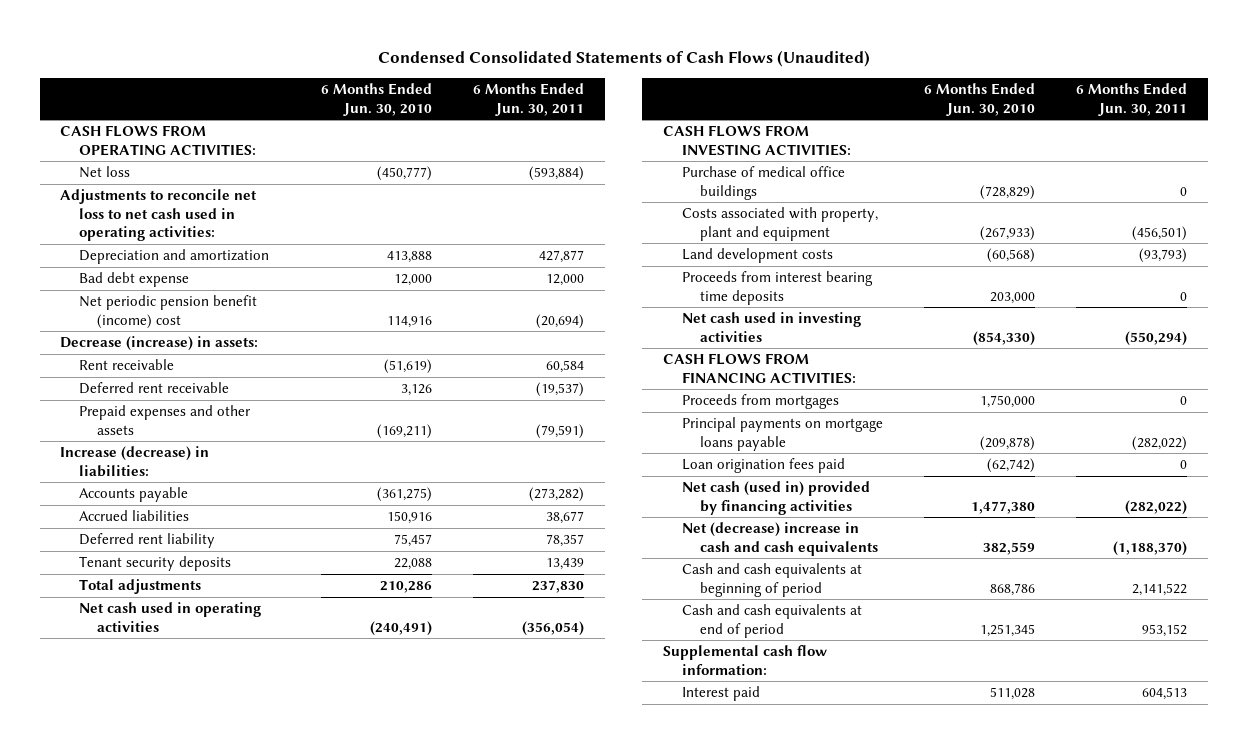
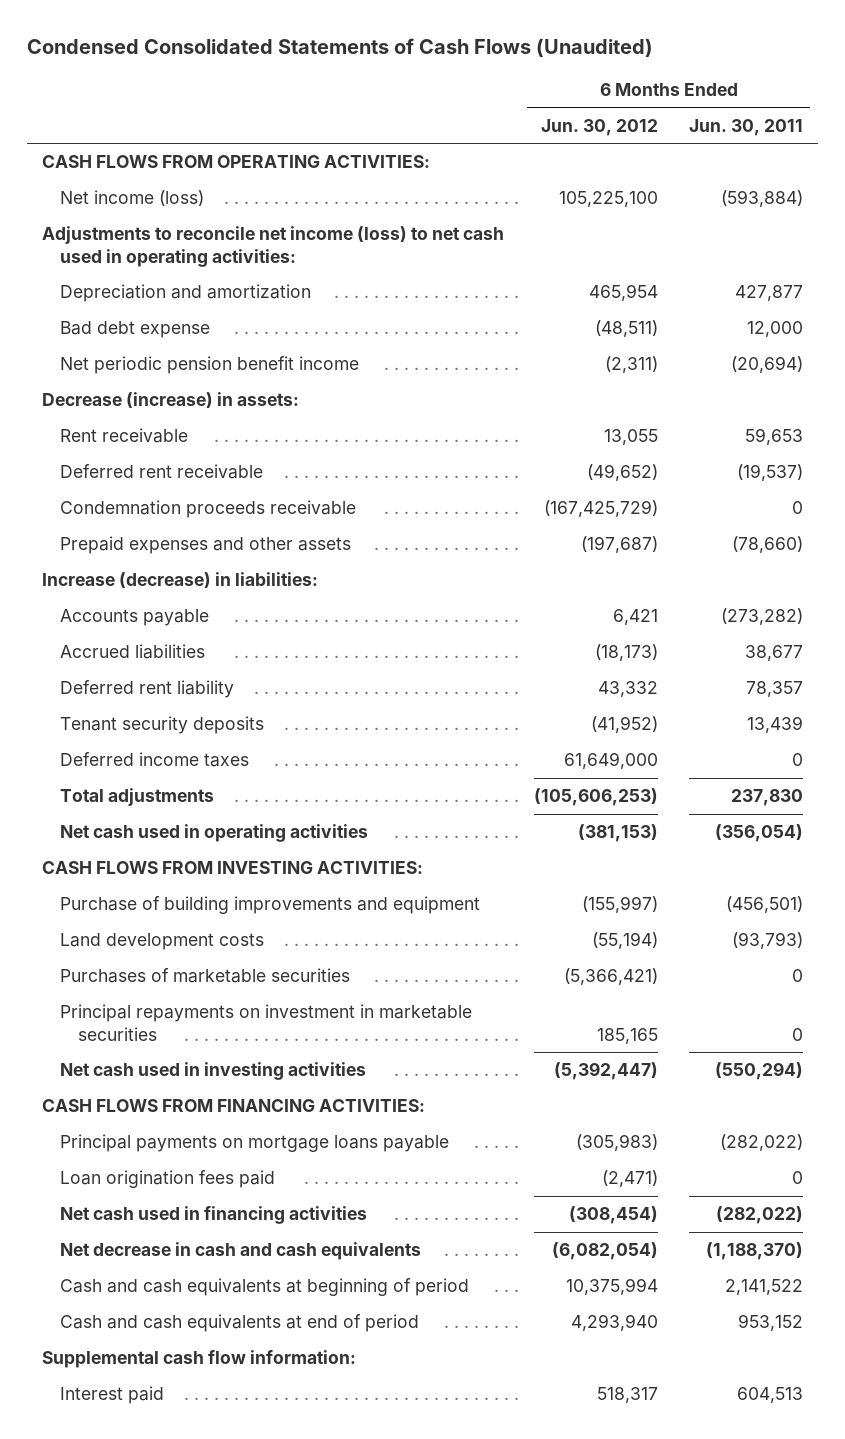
[321,83,433,116] 6 Months Ended Jun. 30, 2010 -> none
none -> [541,118,659,136] Jun. 30, 2012
[78,166,130,179] Net loss -> [59,190,204,207] Net income (loss)
[60,189,258,242] Adjustments to reconcile net loss to net cash used in operating activities: -> [42,226,505,267] Adjustments to reconcile net income (loss) to net cash used in operating activities:
[78,295,257,329] Net periodic pension benefit (income) cost -> [59,356,359,375] Net periodic pension benefit income
[546,360,585,374] 60,584 -> [744,428,803,446] 59,653
none -> [59,500,356,519] Condemnation proceeds receivable
[536,423,585,439] (79,591) -> [731,536,803,554] (78,660)
none -> [59,752,249,768] Deferred income taxes
[681,166,845,200] Purchase of medical office buildings -> none
[681,207,878,241] Costs associated with property, plant and equipment -> [59,896,480,915] Purchase of building improvements and equipment
[681,271,873,305] Proceeds from interest bearing time deposits -> none
none -> [59,968,350,984] Purchases of marketable securities
none -> [59,1004,472,1041] Principal repayments on investment in marketable securities
[681,394,839,410] Proceeds from mortgages -> none
[681,481,870,515] Net cash (used in) provided by financing activities -> [59,1206,367,1225] Net cash used in financing activities
[681,522,879,556] Net (decrease) increase in cash and cash equivalents -> [59,1242,421,1261] Net decrease in cash and cash equivalents

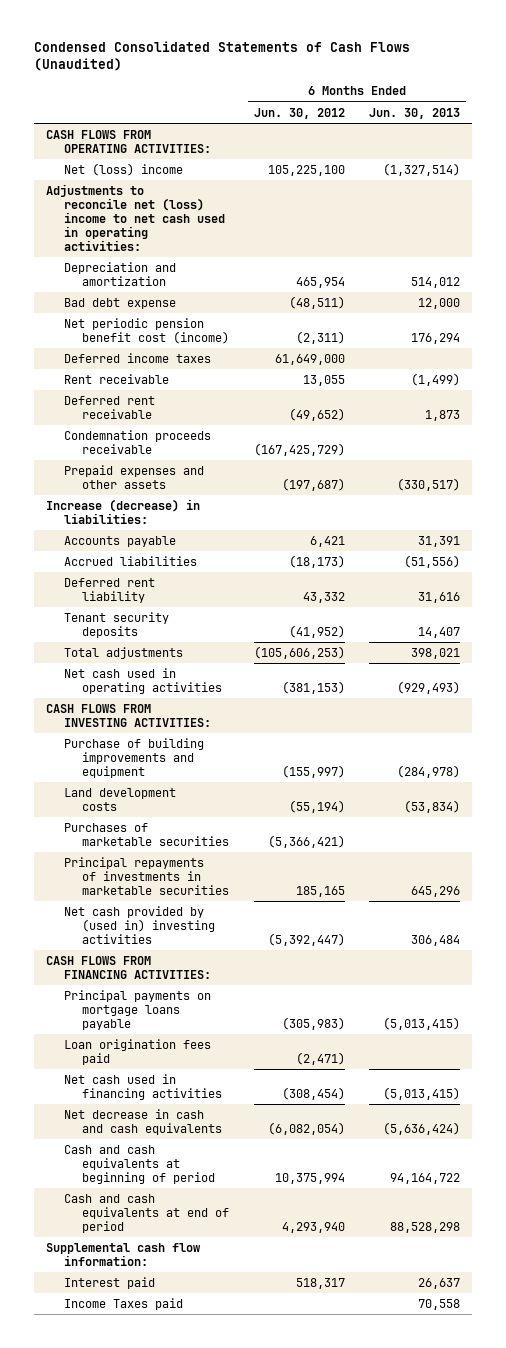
[688,118,803,136] Jun. 30, 2011 -> none
none -> [368,107,460,119] Jun. 30, 2013
[59,190,204,207] Net income (loss) -> [64,162,184,176] Net (loss) income
[42,226,505,267] Adjustments to reconcile net income (loss) to net cash used in operating activities: -> [46,183,226,251] Adjustments to reconcile net (loss) income to net cash used in operating activities:
[42,392,300,409] Decrease (increase) in assets: -> none
[59,356,359,375] Net periodic pension benefit income -> [64,317,230,344] Net periodic pension benefit cost (income)
[59,752,249,768] Deferred income taxes -> [64,352,212,363] Deferred income taxes
[59,1004,472,1041] Principal repayments on investment in marketable securities -> [64,856,230,895] Principal repayments of investments in marketable securities
[59,1062,366,1081] Net cash used in investing activities -> [64,905,216,944] Net cash provided by (used in) investing activities
none -> [64,1297,184,1310] Income Taxes paid

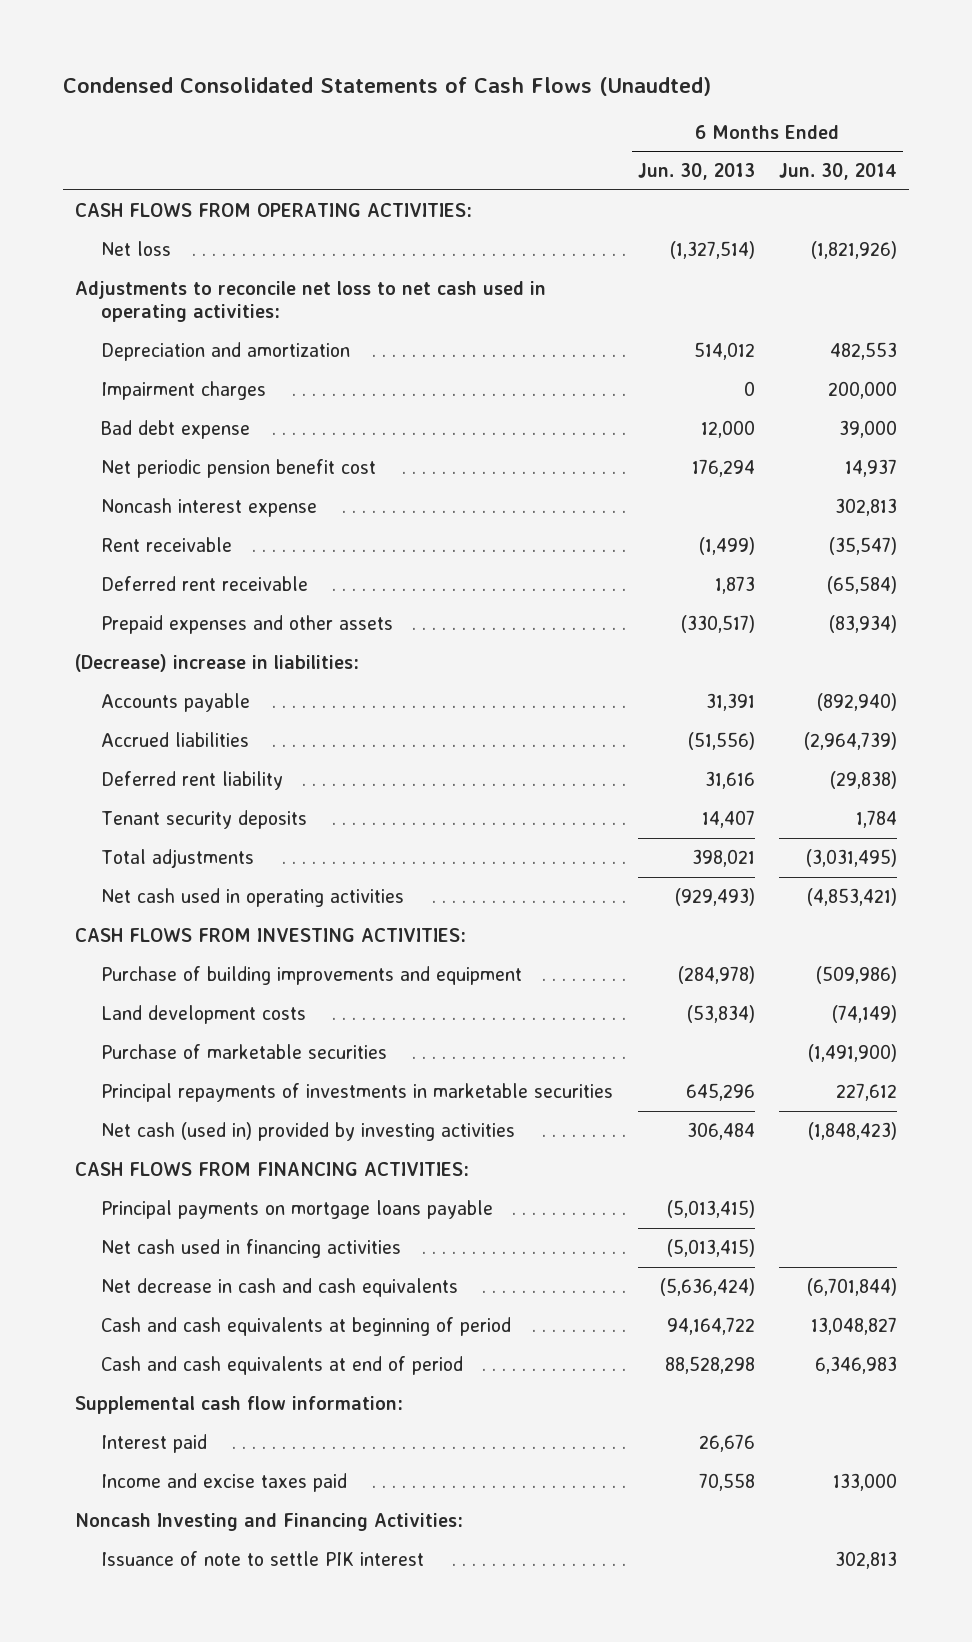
[34,40,411,72] Condensed Consolidated Statements of Cash Flows (Unaudited) -> [63,77,712,97] Condensed Consolidated Statements of Cash Flows (Unaudted)
[253,107,345,119] Jun. 30, 2012 -> none
none -> [778,163,897,181] Jun. 30, 2014
[64,162,184,176] Net (loss) income -> [101,240,172,256] Net loss
[46,183,226,251] Adjustments to reconcile net (loss) income to net cash used in operating activities: -> [75,280,547,323] Adjustments to reconcile net loss to net cash used in operating activities:
none -> [101,380,267,400] Impairment charges
[64,352,212,363] Deferred income taxes -> none
[64,317,230,344] Net periodic pension benefit cost (income) -> [101,458,377,478] Net periodic pension benefit cost
none -> [101,497,318,517] Noncash interest expense
[64,429,212,454] Condemnation proceeds receivable -> none
[46,498,201,524] Increase (decrease) in liabilities: -> [75,653,360,672] (Decrease) increase in liabilities:
[64,822,230,846] Purchases of marketable securities -> [101,1043,388,1059] Purchase of marketable securities
[64,905,216,944] Net cash provided by (used in) investing activities -> [101,1121,516,1141] Net cash (used in) provided by investing activities
[64,1038,212,1065] Loan origination fees paid -> none
[417,1277,460,1289] 26,637 -> [698,1433,755,1452] 26,676
[64,1297,184,1310] Income Taxes paid -> [101,1472,348,1492] Income and excise taxes paid
none -> [75,1512,464,1531] Noncash Investing and Financing Activities:
none -> [101,1550,425,1566] Issuance of note to settle PIK interest

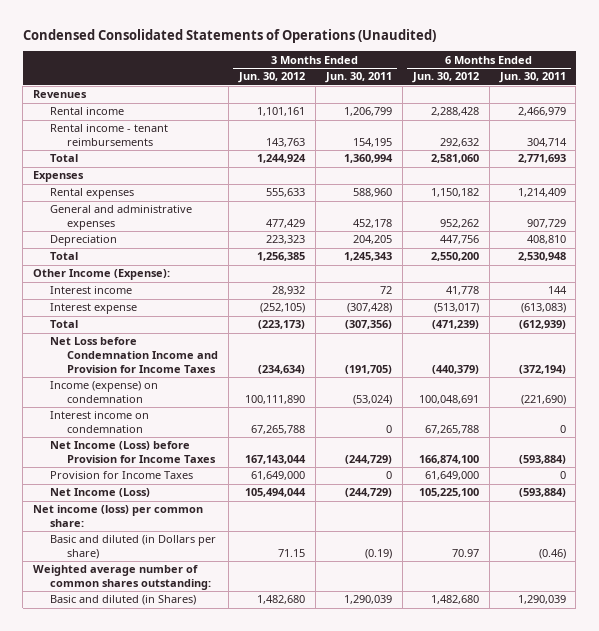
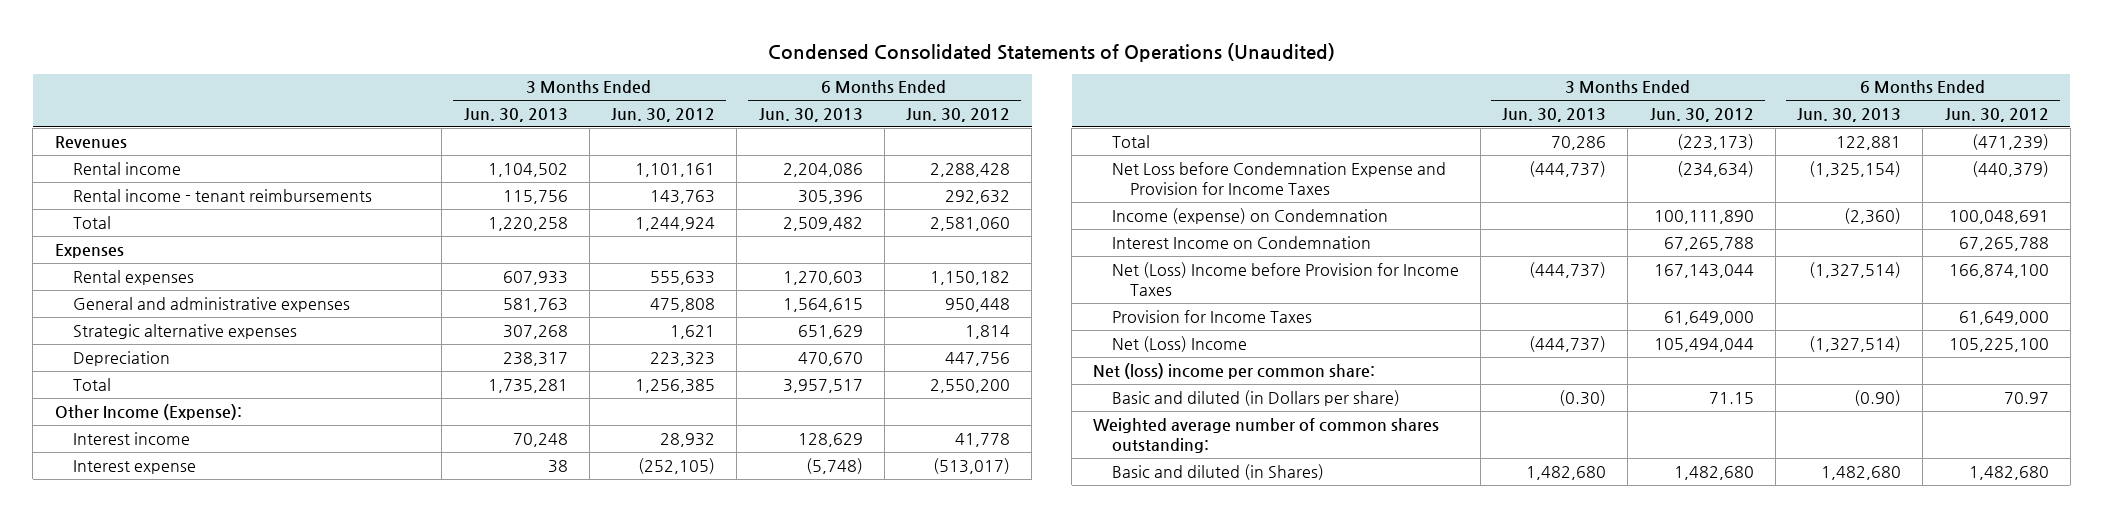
[324,72,392,84] Jun. 30, 2011 -> none
[498,72,566,84] Jun. 30, 2011 -> none
none -> [463,108,568,123] Jun. 30, 2013
none -> [758,108,863,123] Jun. 30, 2013
[265,219,305,229] 477,429 -> [650,297,716,312] 475,808
[439,219,479,229] 952,262 -> [945,297,1011,312] 950,448
none -> [73,323,298,339] Strategic alternative expenses
[49,337,218,373] Net Loss before Condemnation Income and Provision for Income Taxes -> [1111,161,1446,196] Net Loss before Condemnation Expense and Provision for Income Taxes
[49,381,158,404] Income (expense) on condemnation -> [1111,207,1388,224] Income (expense) on Condemnation
[49,411,149,434] Interest income on condemnation -> [1111,235,1371,249] Interest Income on Condemnation
[49,441,216,464] Net Income (Loss) before Provision for Income Taxes -> [1111,261,1459,297] Net (Loss) Income before Provision for Income Taxes
[49,488,150,498] Net Income (Loss) -> [1111,335,1247,352] Net (Loss) Income
[33,505,204,528] Net income (loss) per common share: -> [1093,362,1376,379] Net (loss) income per common share:

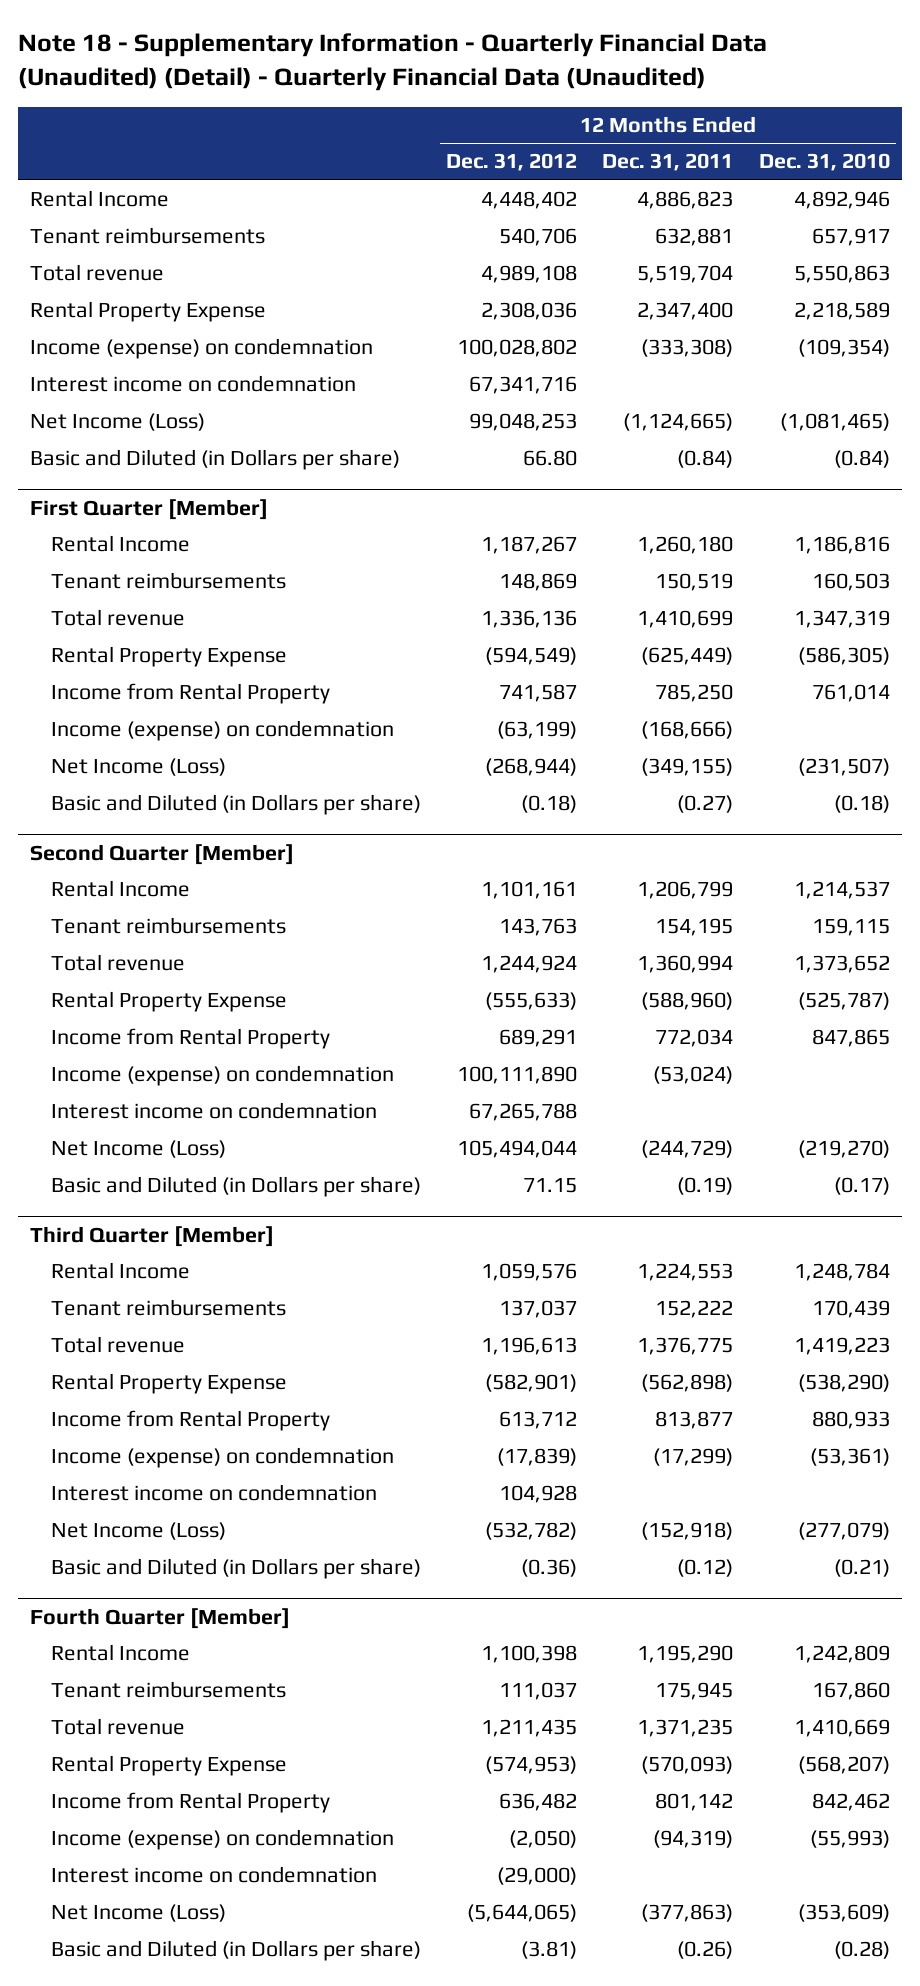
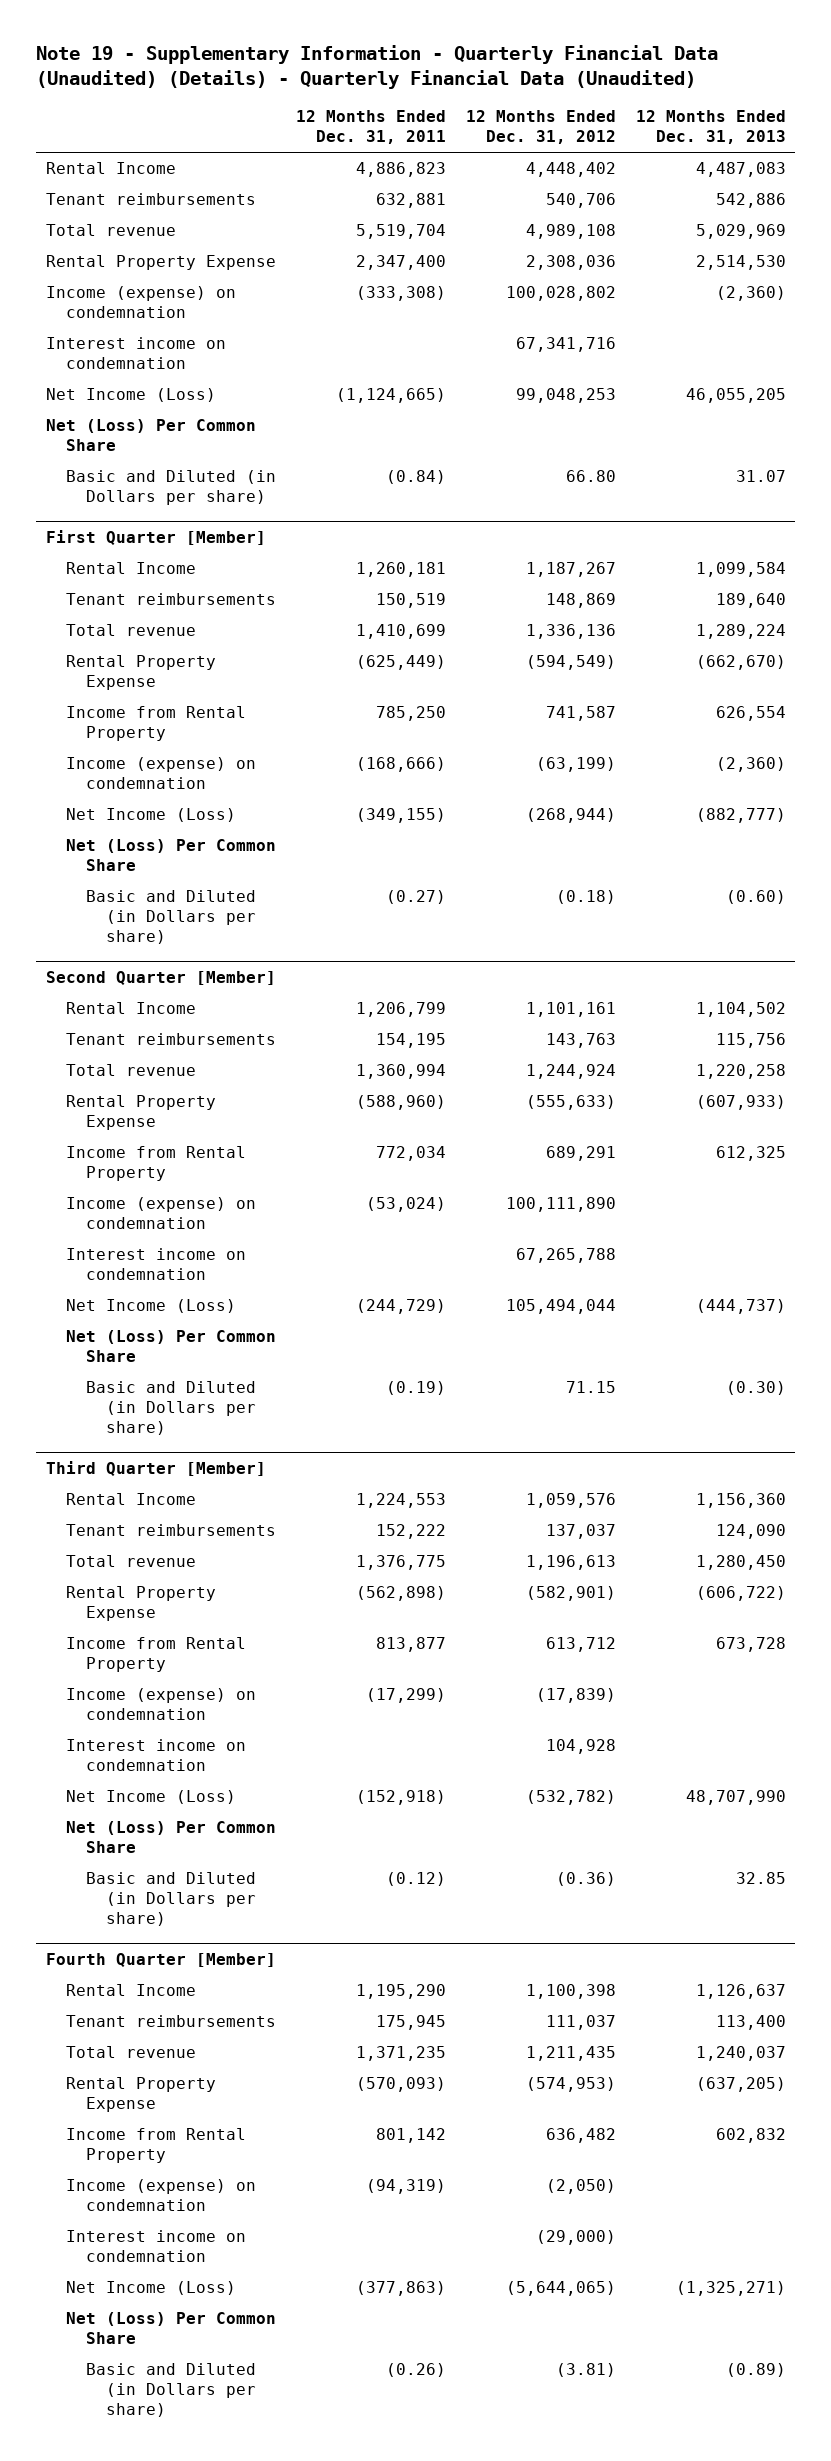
[17,33,767,91] Note 18 - Supplementary Information - Quarterly Financial Data (Unaudited) (Detail) - Quarterly Financial Data (Unaudited) -> [35,45,718,90] Note 19 - Supplementary Information - Quarterly Financial Data (Unaudited) (Details) - Quarterly Financial Data (Unaudited)
[758,153,890,172] Dec. 31, 2010 -> none
none -> [635,110,786,145] 12 Months Ended Dec. 31, 2013
none -> [45,419,256,452] Net (Loss) Per Common Share
[637,536,734,555] 1,260,180 -> [355,562,446,578] 1,260,181
none -> [65,839,276,872] Net (Loss) Per Common Share
none -> [65,1330,276,1363] Net (Loss) Per Common Share
none -> [65,1821,276,1854] Net (Loss) Per Common Share
none -> [65,2312,276,2345] Net (Loss) Per Common Share

